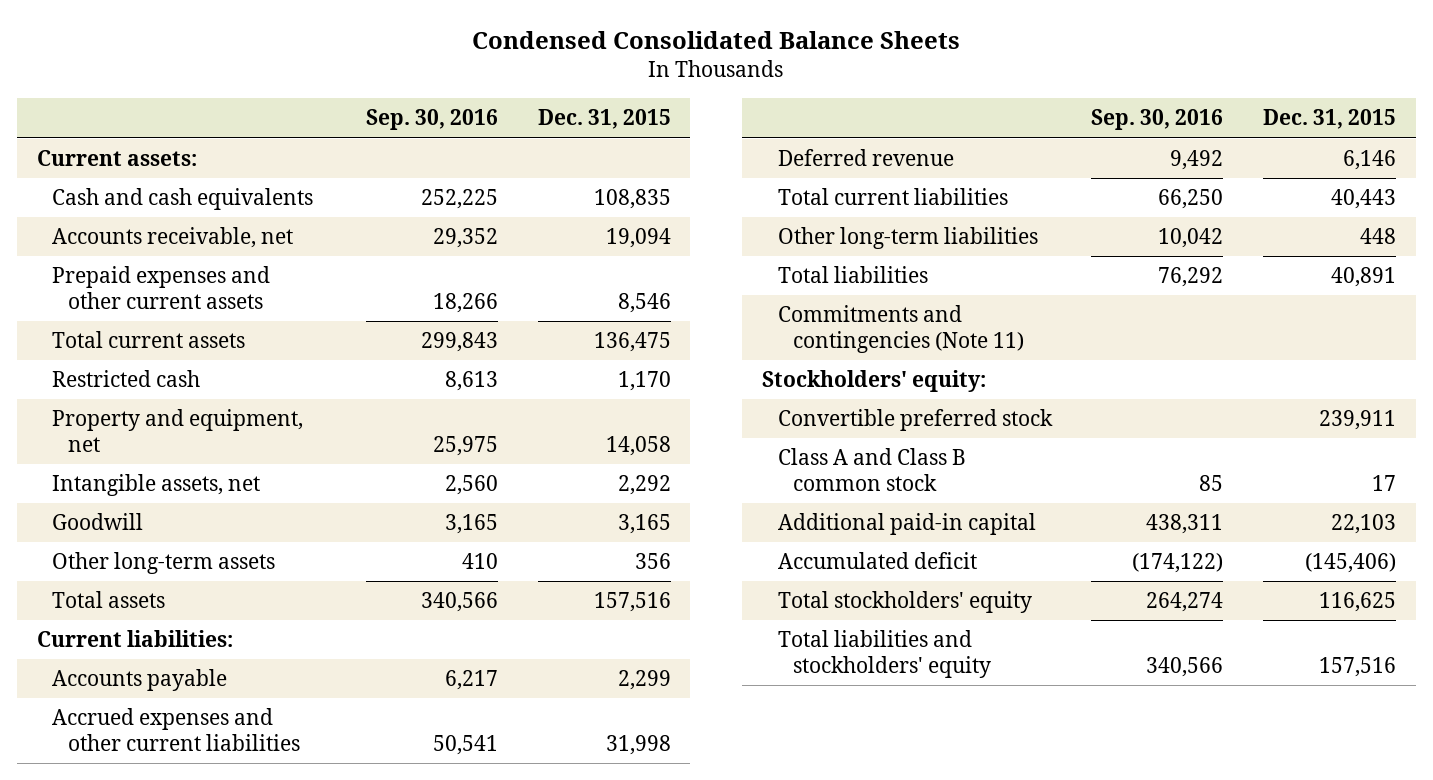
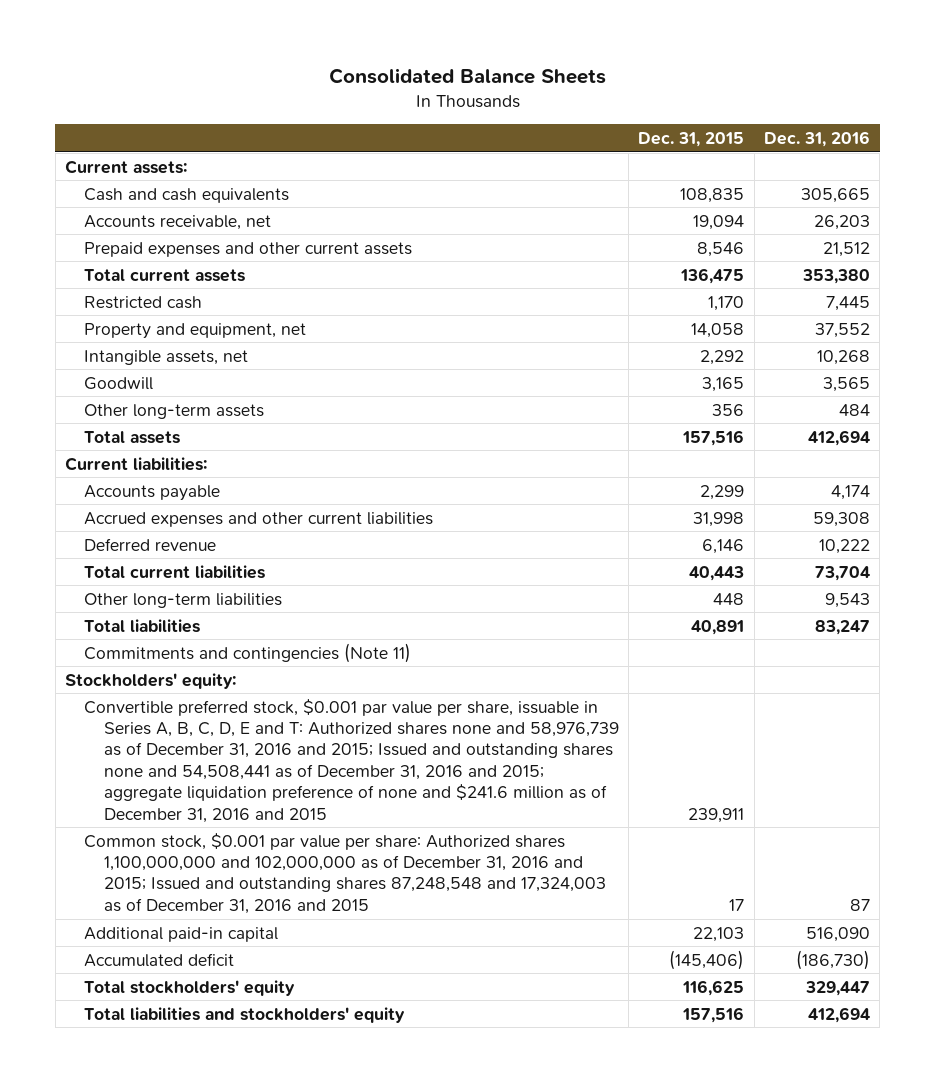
[472,31,961,50] Condensed Consolidated Balance Sheets -> [328,67,606,84] Consolidated Balance Sheets
[365,109,498,131] Sep. 30, 2016 -> none
none -> [763,130,870,147] Dec. 31, 2016
[777,409,1053,432] Convertible preferred stock -> [84,698,619,823] Convertible preferred stock, $0.001 par value per share, issuable in Series A, B, C, D, E and T: Authorized shares none and 58,976,739 as of December 31, 2016 and 2015; Issued and outstanding shares none and 54,508,441 as of December 31, 2016 and 2015; aggregate liquidation preference of none and $241.6 million as of December 31, 2016 and 2015
[777,448,966,491] Class A and Class B common stock -> [84,832,606,914] Common stock, $0.001 par value per share: Authorized shares 1,100,000,000 and 102,000,000 as of December 31, 2016 and 2015; Issued and outstanding shares 87,248,548 and 17,324,003 as of December 31, 2016 and 2015

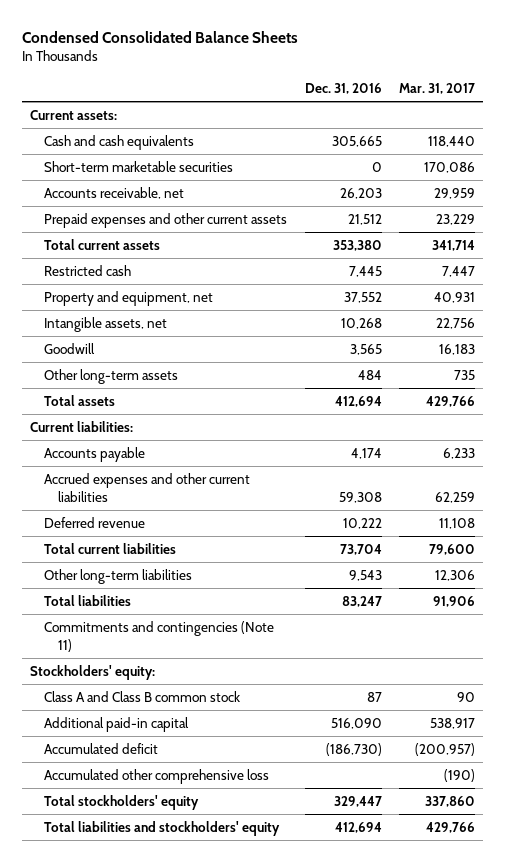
[328,67,606,84] Consolidated Balance Sheets -> [21,30,298,43] Condensed Consolidated Balance Sheets
[638,131,745,147] Dec. 31, 2015 -> none
none -> [398,82,475,94] Mar. 31, 2017
none -> [44,160,234,172] Short-term marketable securities
[84,698,619,823] Convertible preferred stock, $0.001 par value per share, issuable in Series A, B, C, D, E and T: Authorized shares none and 58,976,739 as of December 31, 2016 and 2015; Issued and outstanding shares none and 54,508,441 as of December 31, 2016 and 2015; aggregate liquidation preference of none and $241.6 million as of December 31, 2016 and 2015 -> none
[84,832,606,914] Common stock, $0.001 par value per share: Authorized shares 1,100,000,000 and 102,000,000 as of December 31, 2016 and 2015; Issued and outstanding shares 87,248,548 and 17,324,003 as of December 31, 2016 and 2015 -> [44,690,241,702] Class A and Class B common stock
none -> [44,768,270,784] Accumulated other comprehensive loss

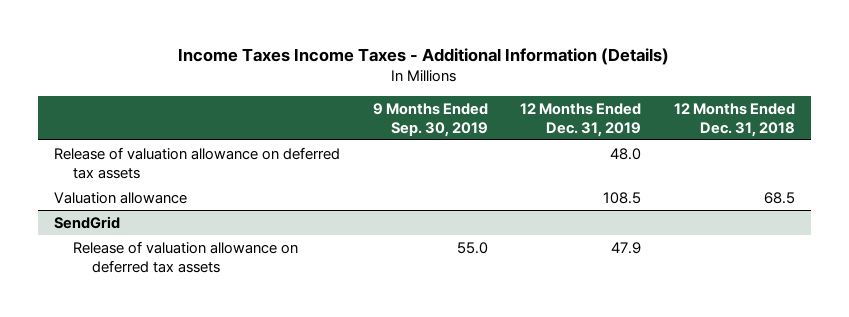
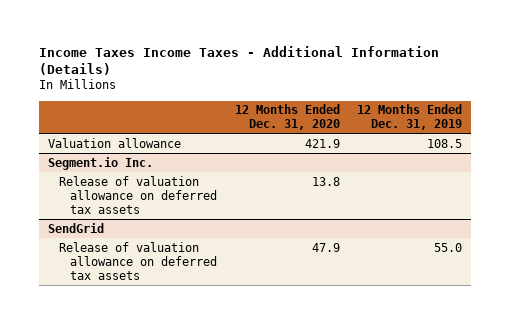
[372,102,488,137] 9 Months Ended Sep. 30, 2019 -> none
[673,102,795,137] 12 Months Ended Dec. 31, 2018 -> none
none -> [234,104,340,131] 12 Months Ended Dec. 31, 2020
[54,146,341,179] Release of valuation allowance on deferred tax assets -> none
none -> [47,156,153,170] Segment.io Inc.
none -> [59,175,218,214] Release of valuation allowance on deferred tax assets
[611,241,642,254] 47.9 -> [434,242,463,252] 55.0

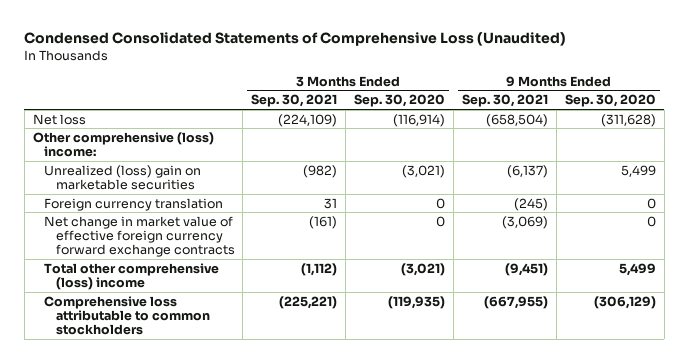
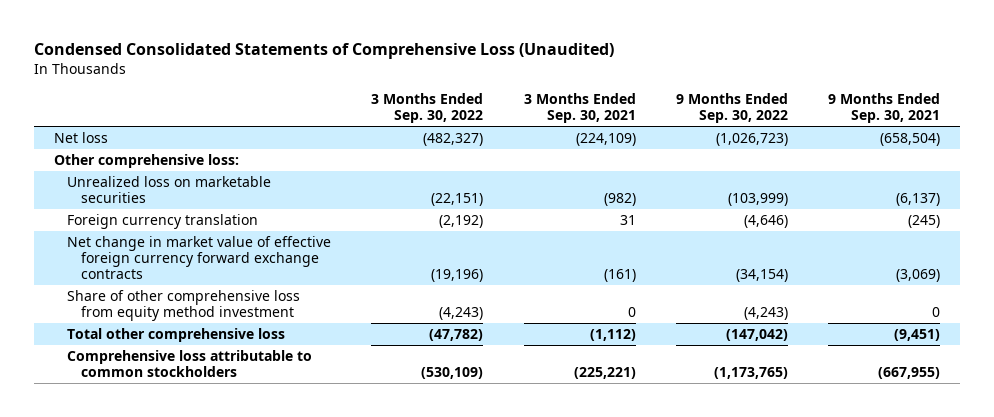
[354,94,446,108] Sep. 30, 2020 -> none
[564,94,656,108] Sep. 30, 2020 -> none
none -> [371,93,484,124] 3 Months Ended Sep. 30, 2022
none -> [675,93,788,124] 9 Months Ended Sep. 30, 2022
[32,131,214,157] Other comprehensive (loss) income: -> [53,153,239,168] Other comprehensive loss:
[44,164,202,190] Unrealized (loss) gain on marketable securities -> [67,175,272,204] Unrealized loss on marketable securities
none -> [67,289,301,322] Share of other comprehensive loss from equity method investment
[44,262,220,290] Total other comprehensive (loss) income -> [67,327,286,342] Total other comprehensive loss

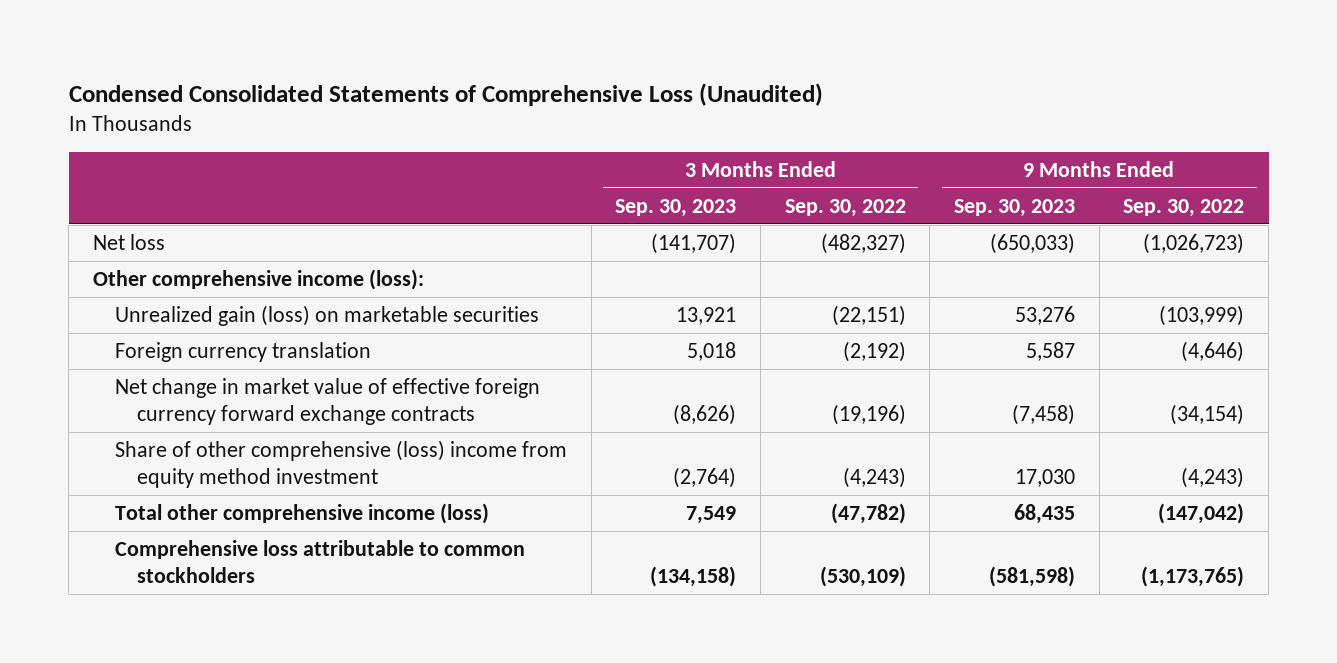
[523,93,636,124] 3 Months Ended Sep. 30, 2021 -> none
[828,93,941,124] 9 Months Ended Sep. 30, 2021 -> none
none -> [615,198,737,217] Sep. 30, 2023
none -> [954,198,1076,217] Sep. 30, 2023
[53,153,239,168] Other comprehensive loss: -> [92,268,424,290] Other comprehensive income (loss):
[67,175,272,204] Unrealized loss on marketable securities -> [115,304,540,326] Unrealized gain (loss) on marketable securities
[67,289,301,322] Share of other comprehensive loss from equity method investment -> [115,439,568,488] Share of other comprehensive (loss) income from equity method investment
[67,327,286,342] Total other comprehensive loss -> [115,502,490,524] Total other comprehensive income (loss)

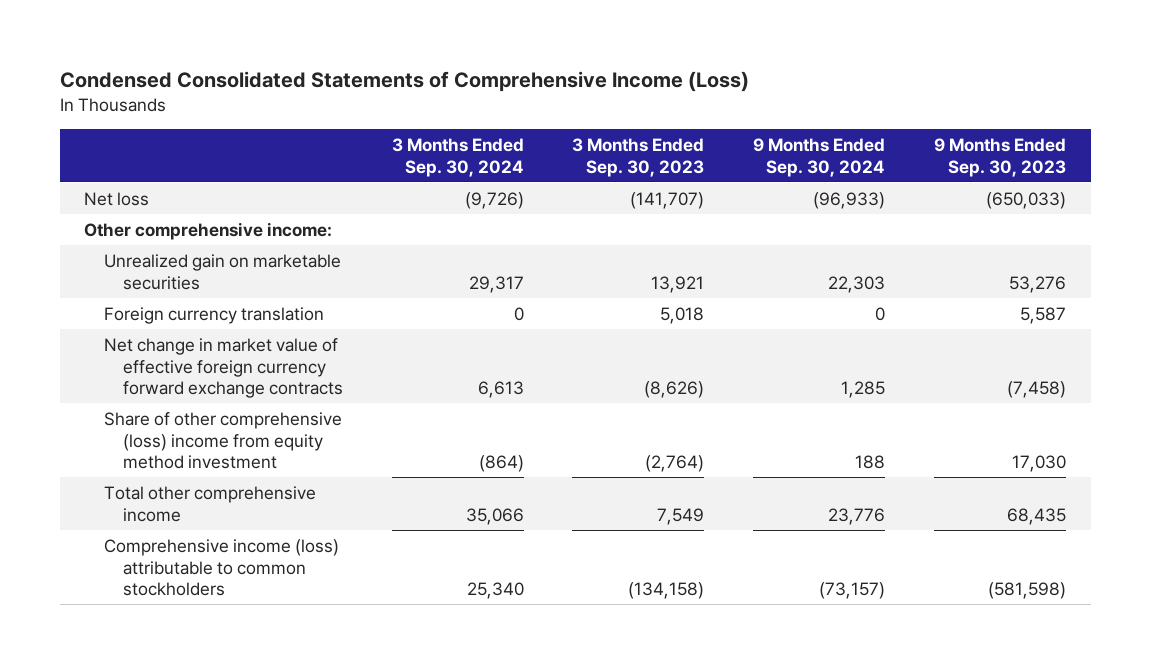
[68,82,823,106] Condensed Consolidated Statements of Comprehensive Loss (Unaudited) -> [60,71,750,93] Condensed Consolidated Statements of Comprehensive Income (Loss)
[784,198,906,217] Sep. 30, 2022 -> none
[1123,198,1245,217] Sep. 30, 2022 -> none
none -> [391,137,524,177] 3 Months Ended Sep. 30, 2024
none -> [753,137,886,177] 9 Months Ended Sep. 30, 2024
[92,268,424,290] Other comprehensive income (loss): -> [84,221,333,240] Other comprehensive income:
[115,304,540,326] Unrealized gain (loss) on marketable securities -> [103,253,341,290] Unrealized gain on marketable securities
[115,502,490,524] Total other comprehensive income (loss) -> [103,485,316,522] Total other comprehensive income
[115,539,526,583] Comprehensive loss attributable to common stockholders -> [103,538,339,597] Comprehensive income (loss) attributable to common stockholders

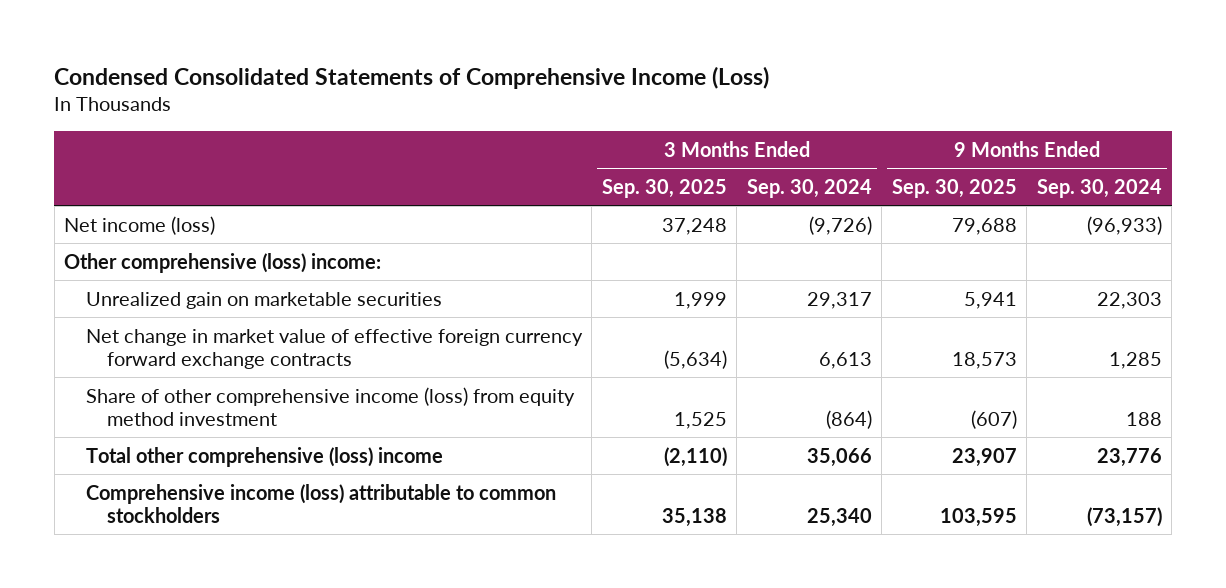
[572,137,705,177] 3 Months Ended Sep. 30, 2023 -> none
[934,137,1067,177] 9 Months Ended Sep. 30, 2023 -> none
none -> [601,178,727,198] Sep. 30, 2025
none -> [891,178,1017,198] Sep. 30, 2025
[84,191,150,206] Net loss -> [64,215,216,235] Net income (loss)
[84,221,333,240] Other comprehensive income: -> [64,252,382,273] Other comprehensive (loss) income:
[103,306,324,324] Foreign currency translation -> none
[103,411,342,470] Share of other comprehensive (loss) income from equity method investment -> [85,386,575,426] Share of other comprehensive income (loss) from equity method investment
[103,485,316,522] Total other comprehensive income -> [85,446,443,467] Total other comprehensive (loss) income

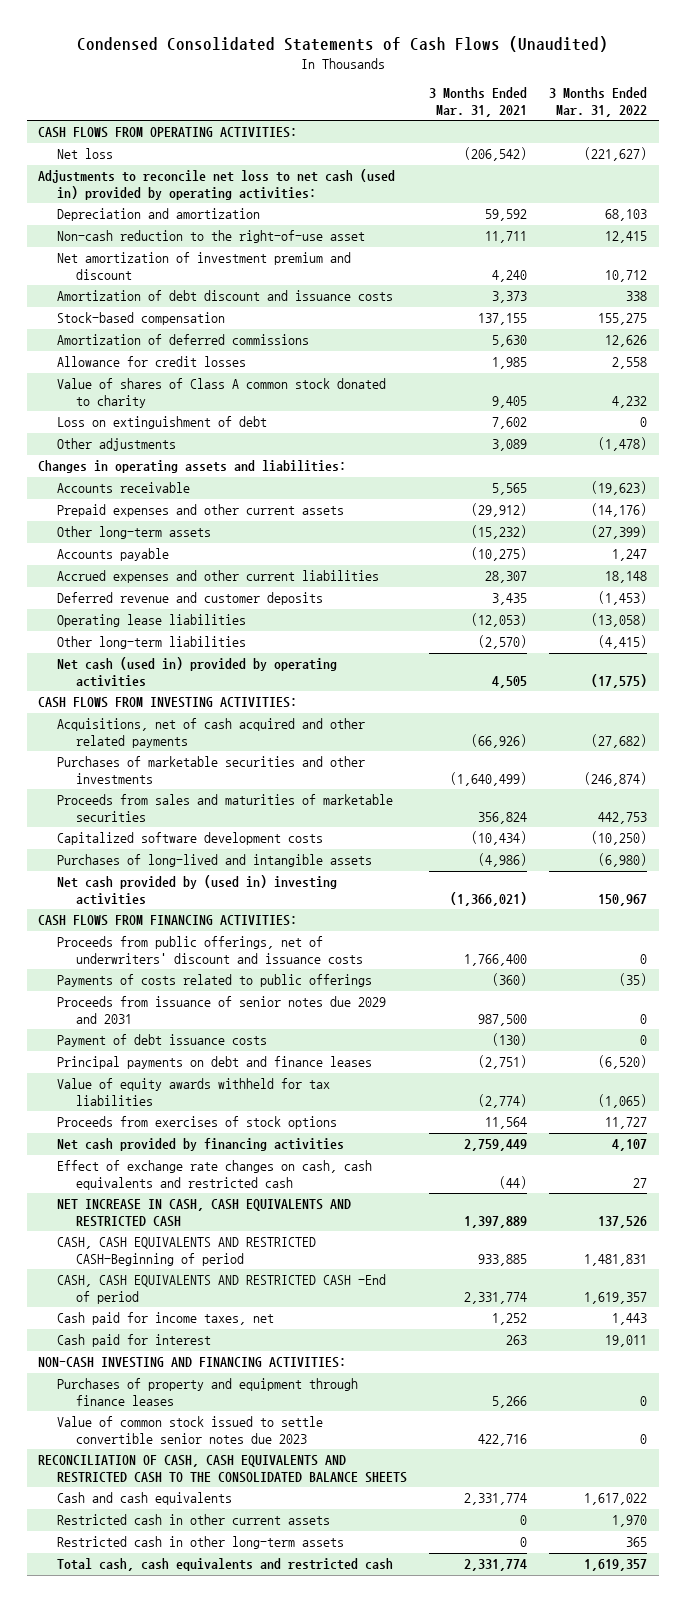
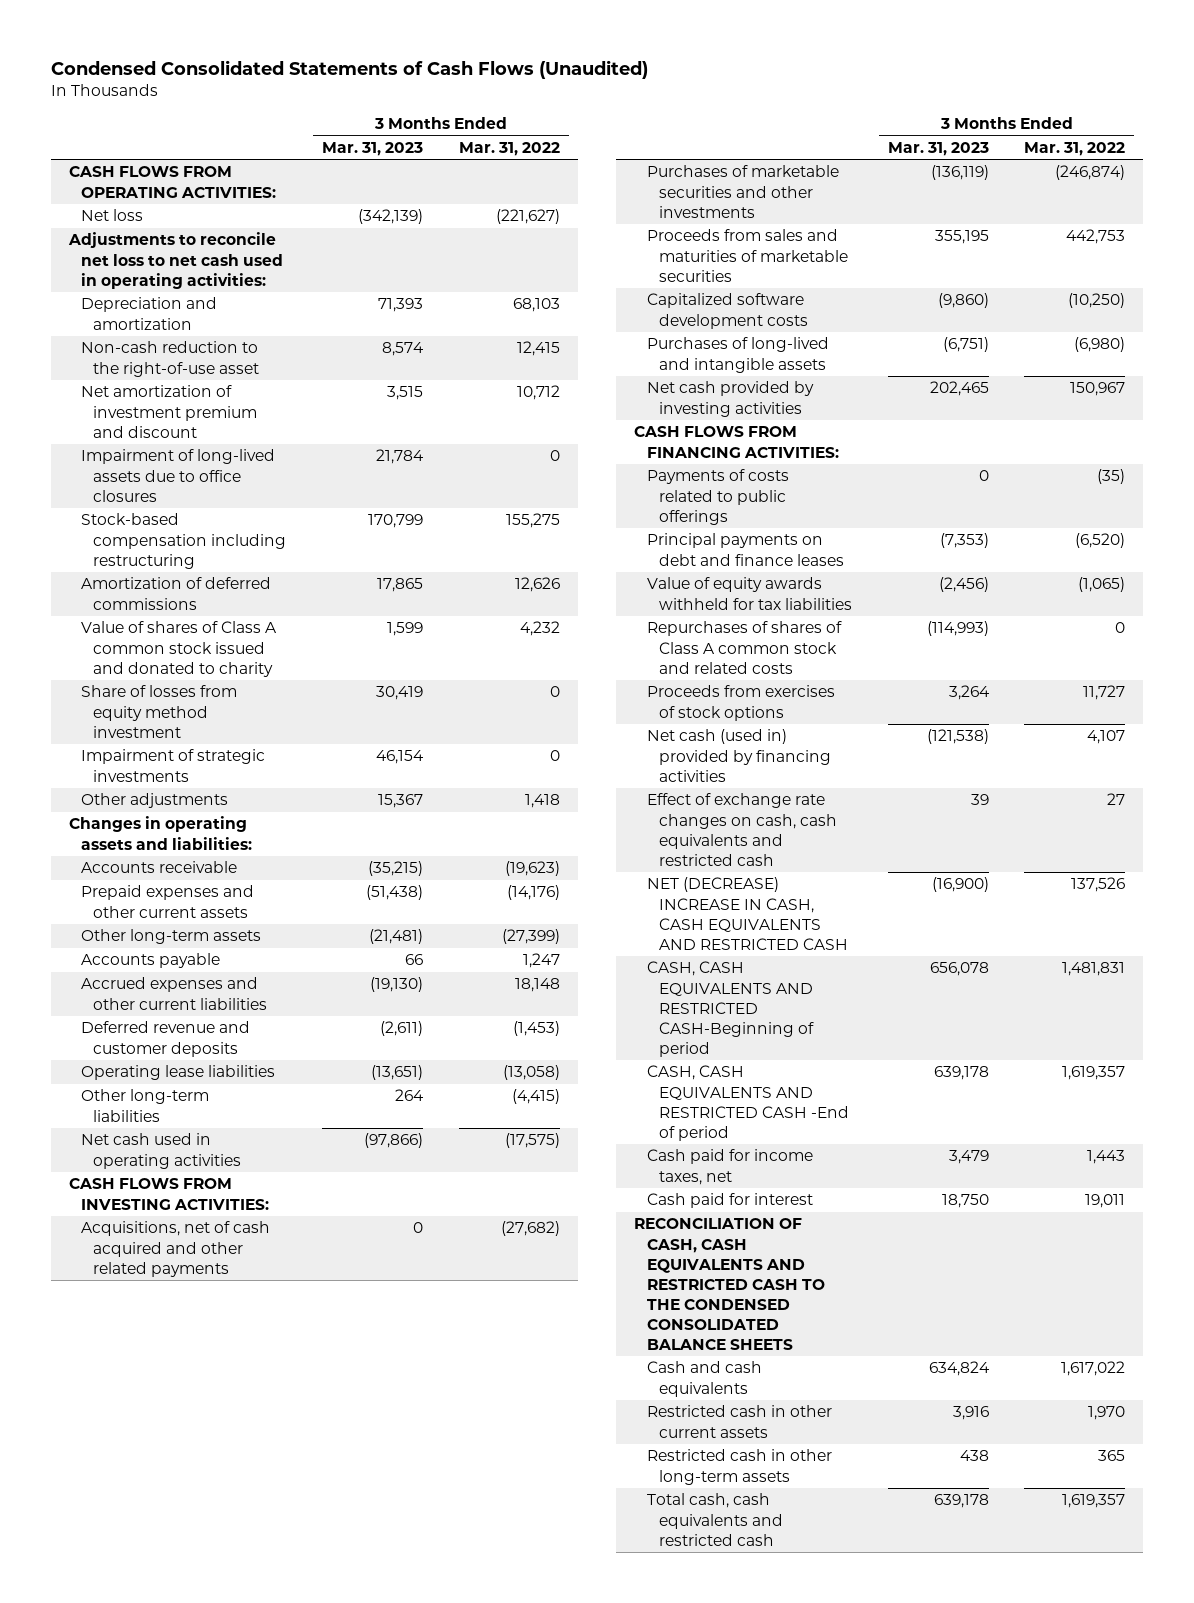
[429,87,528,118] 3 Months Ended Mar. 31, 2021 -> none
none -> [321,141,423,156] Mar. 31, 2023
[37,169,395,200] Adjustments to reconcile net loss to net cash (used in) provided by operating activities: -> [67,232,283,289] Adjustments to reconcile net loss to net cash used in operating activities:
[56,290,393,302] Amortization of debt discount and issuance costs -> none
none -> [80,449,275,502] Impairment of long-lived assets due to office closures
[56,312,225,326] Stock-based compensation -> [80,513,287,569] Stock-based compensation including restructuring
[56,356,246,368] Allowance for credit losses -> none
[56,416,267,430] Loss on extinguishment of debt -> none
[56,378,386,408] Value of shares of Class A common stock donated to charity -> [80,621,277,677] Value of shares of Class A common stock issued and donated to charity
none -> [80,685,237,738] Share of losses from equity method investment
none -> [80,749,265,782] Impairment of strategic investments
[598,437,648,452] (1,478) -> [524,794,560,809] 1,418
[56,657,337,687] Net cash (used in) provided by operating activities -> [80,1133,242,1169] Net cash used in operating activities
[56,875,337,905] Net cash provided by (used in) investing activities -> [646,381,814,417] Net cash provided by investing activities
[56,936,363,964] Proceeds from public offerings, net of underwriters' discount and issuance costs -> none
[56,996,386,1024] Proceeds from issuance of senior notes due 2029 and 2031 -> none
[56,1034,267,1048] Payment of debt issuance costs -> none
none -> [646,621,842,674] Repurchases of shares of Class A common stock and related costs
[56,1138,344,1152] Net cash provided by financing activities -> [646,729,831,782] Net cash (used in) provided by financing activities
[56,1199,351,1227] NET INCREASE IN CASH, CASH EQUIVALENTS AND RESTRICTED CASH -> [646,877,848,950] NET (DECREASE) INCREASE IN CASH, CASH EQUIVALENTS AND RESTRICTED CASH
[37,1357,346,1369] NON-CASH INVESTING AND FINANCING ACTIVITIES: -> none
[56,1378,358,1406] Purchases of property and equipment through finance leases -> none
[56,1416,323,1444] Value of common stock issued to settle convertible senior notes due 2023 -> none
[37,1455,407,1483] RECONCILIATION OF CASH, CASH EQUIVALENTS AND RESTRICTED CASH TO THE CONSOLIDATED BALANCE SHEETS -> [634,1218,825,1350] RECONCILIATION OF CASH, CASH EQUIVALENTS AND RESTRICTED CASH TO THE CONDENSED CONSOLIDATED BALANCE SHEETS

